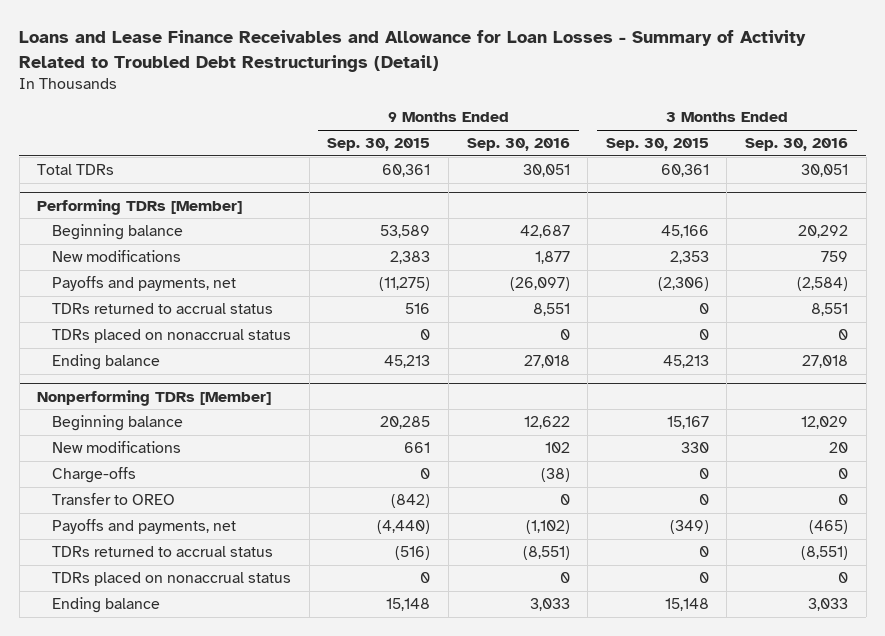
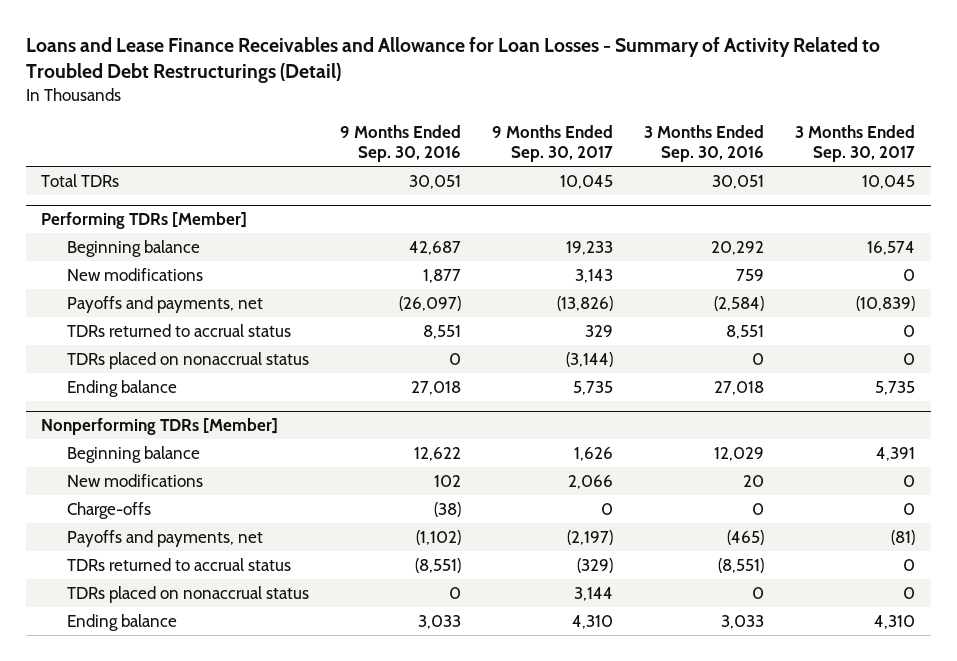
[327,138,431,152] Sep. 30, 2015 -> none
[605,138,709,152] Sep. 30, 2015 -> none
none -> [492,125,614,163] 9 Months Ended Sep. 30, 2017
none -> [795,125,916,163] 3 Months Ended Sep. 30, 2017
[52,493,176,506] Transfer to OREO -> none

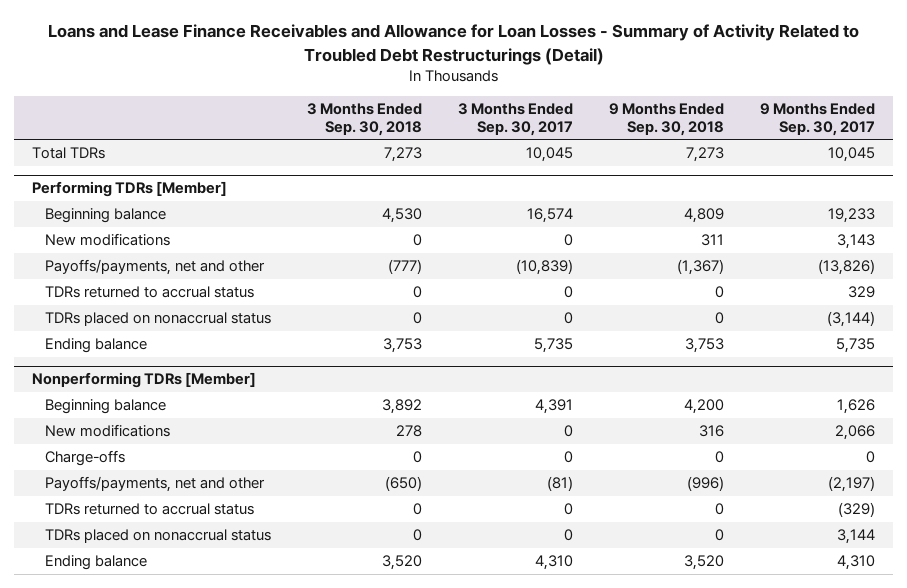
[339,125,461,163] 9 Months Ended Sep. 30, 2016 -> none
[644,125,765,163] 3 Months Ended Sep. 30, 2016 -> none
none -> [306,102,422,136] 3 Months Ended Sep. 30, 2018
none -> [608,102,724,136] 9 Months Ended Sep. 30, 2018
[66,295,263,313] Payoffs and payments, net -> [44,259,265,276] Payoffs/payments, net and other
[66,529,263,547] Payoffs and payments, net -> [44,476,265,493] Payoffs/payments, net and other

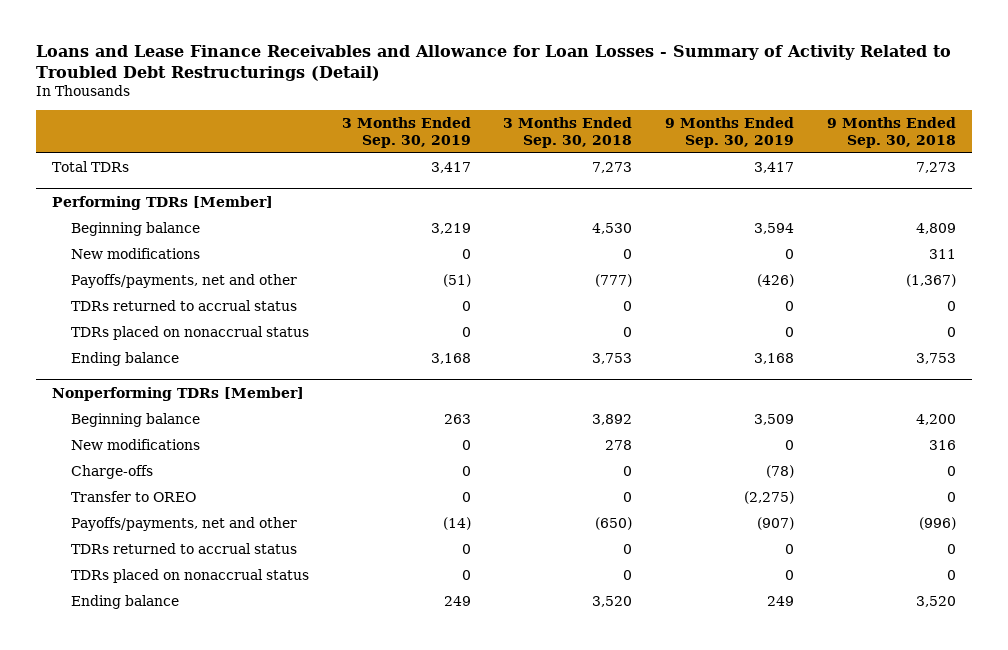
[457,102,573,136] 3 Months Ended Sep. 30, 2017 -> none
[760,102,876,136] 9 Months Ended Sep. 30, 2017 -> none
none -> [341,116,471,148] 3 Months Ended Sep. 30, 2019
none -> [664,116,794,148] 9 Months Ended Sep. 30, 2019
none -> [71,490,197,502] Transfer to OREO

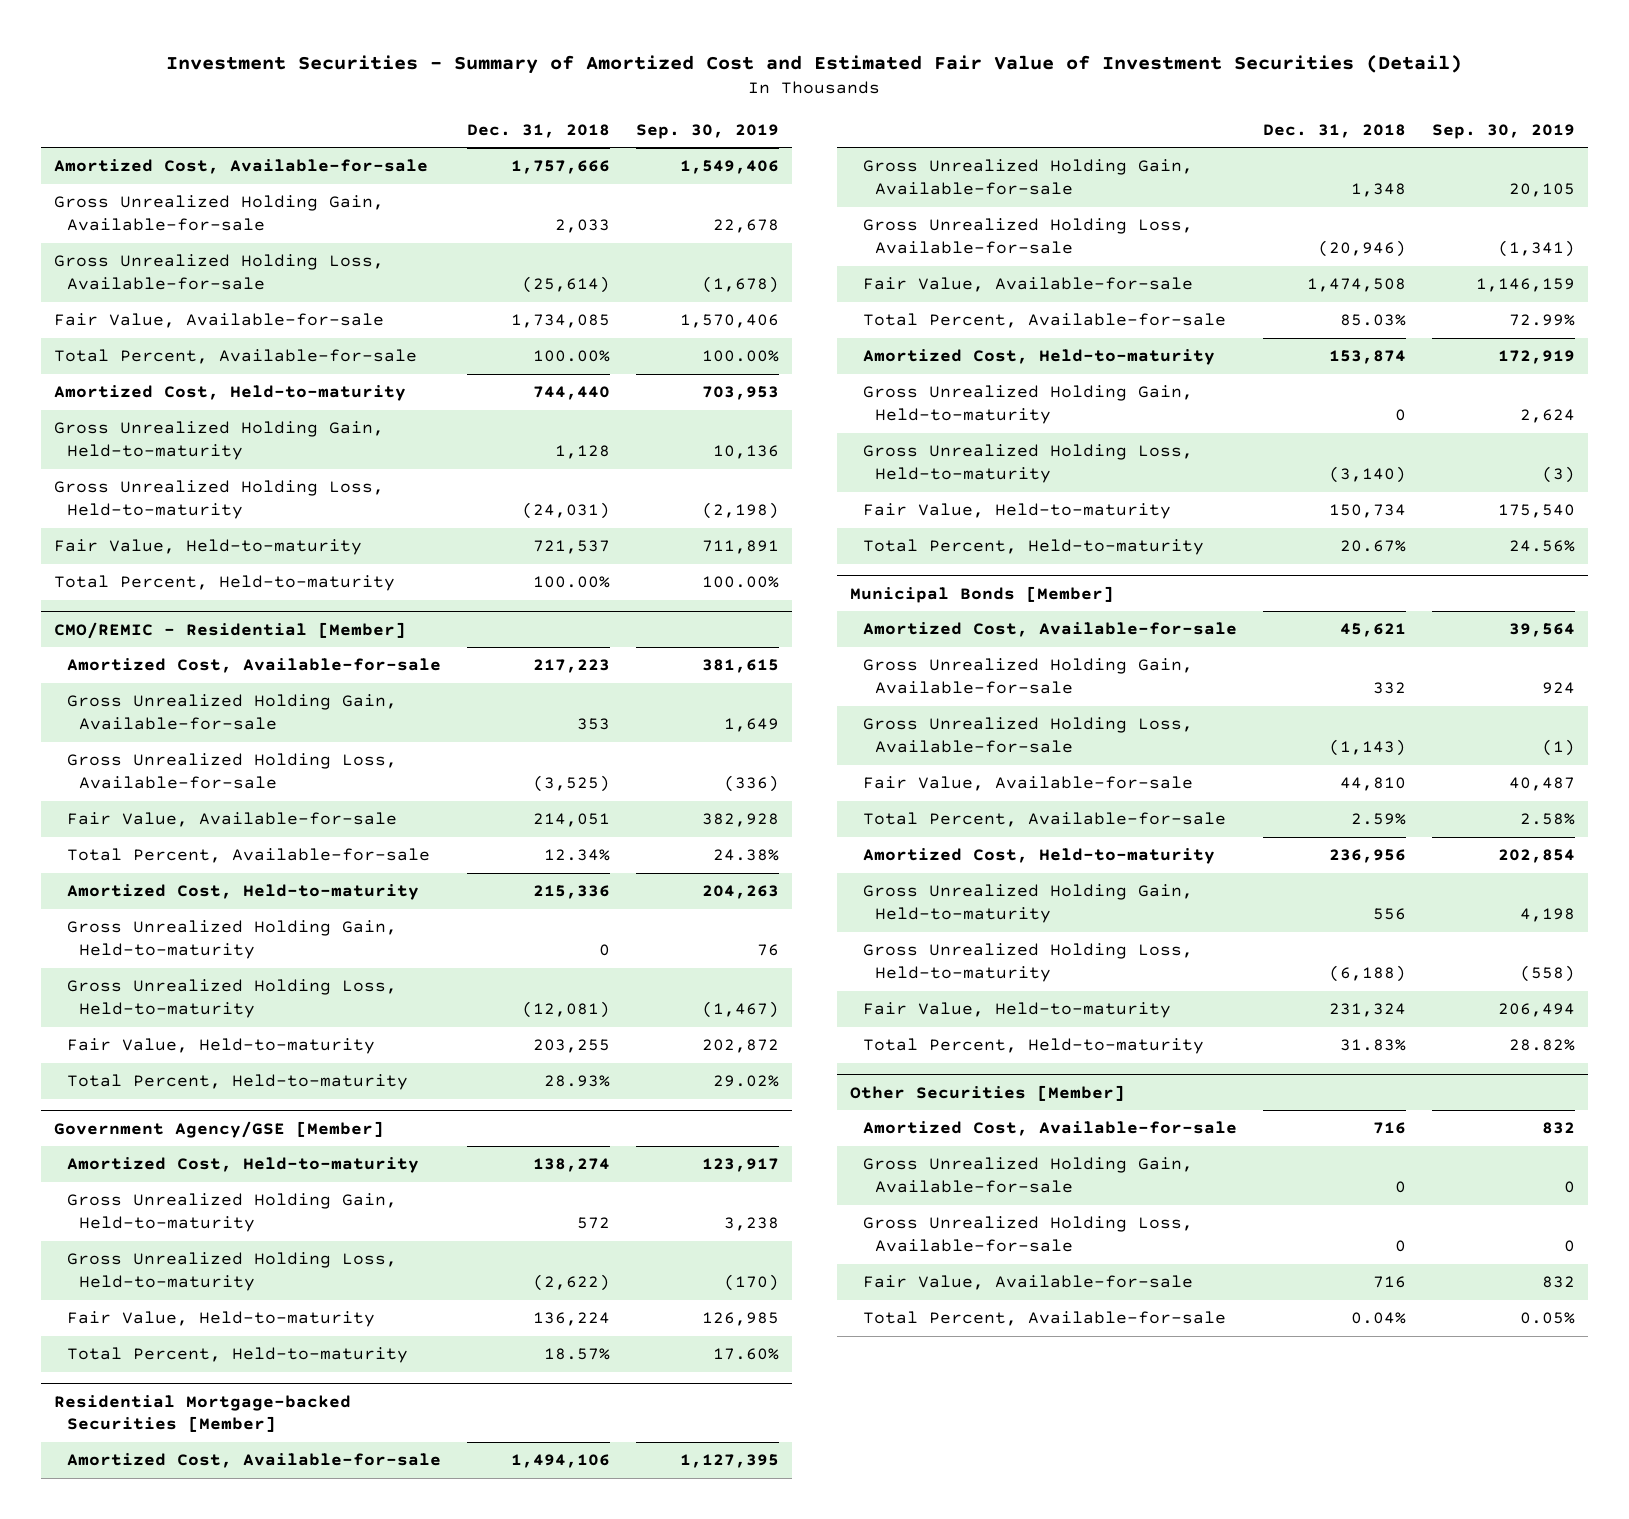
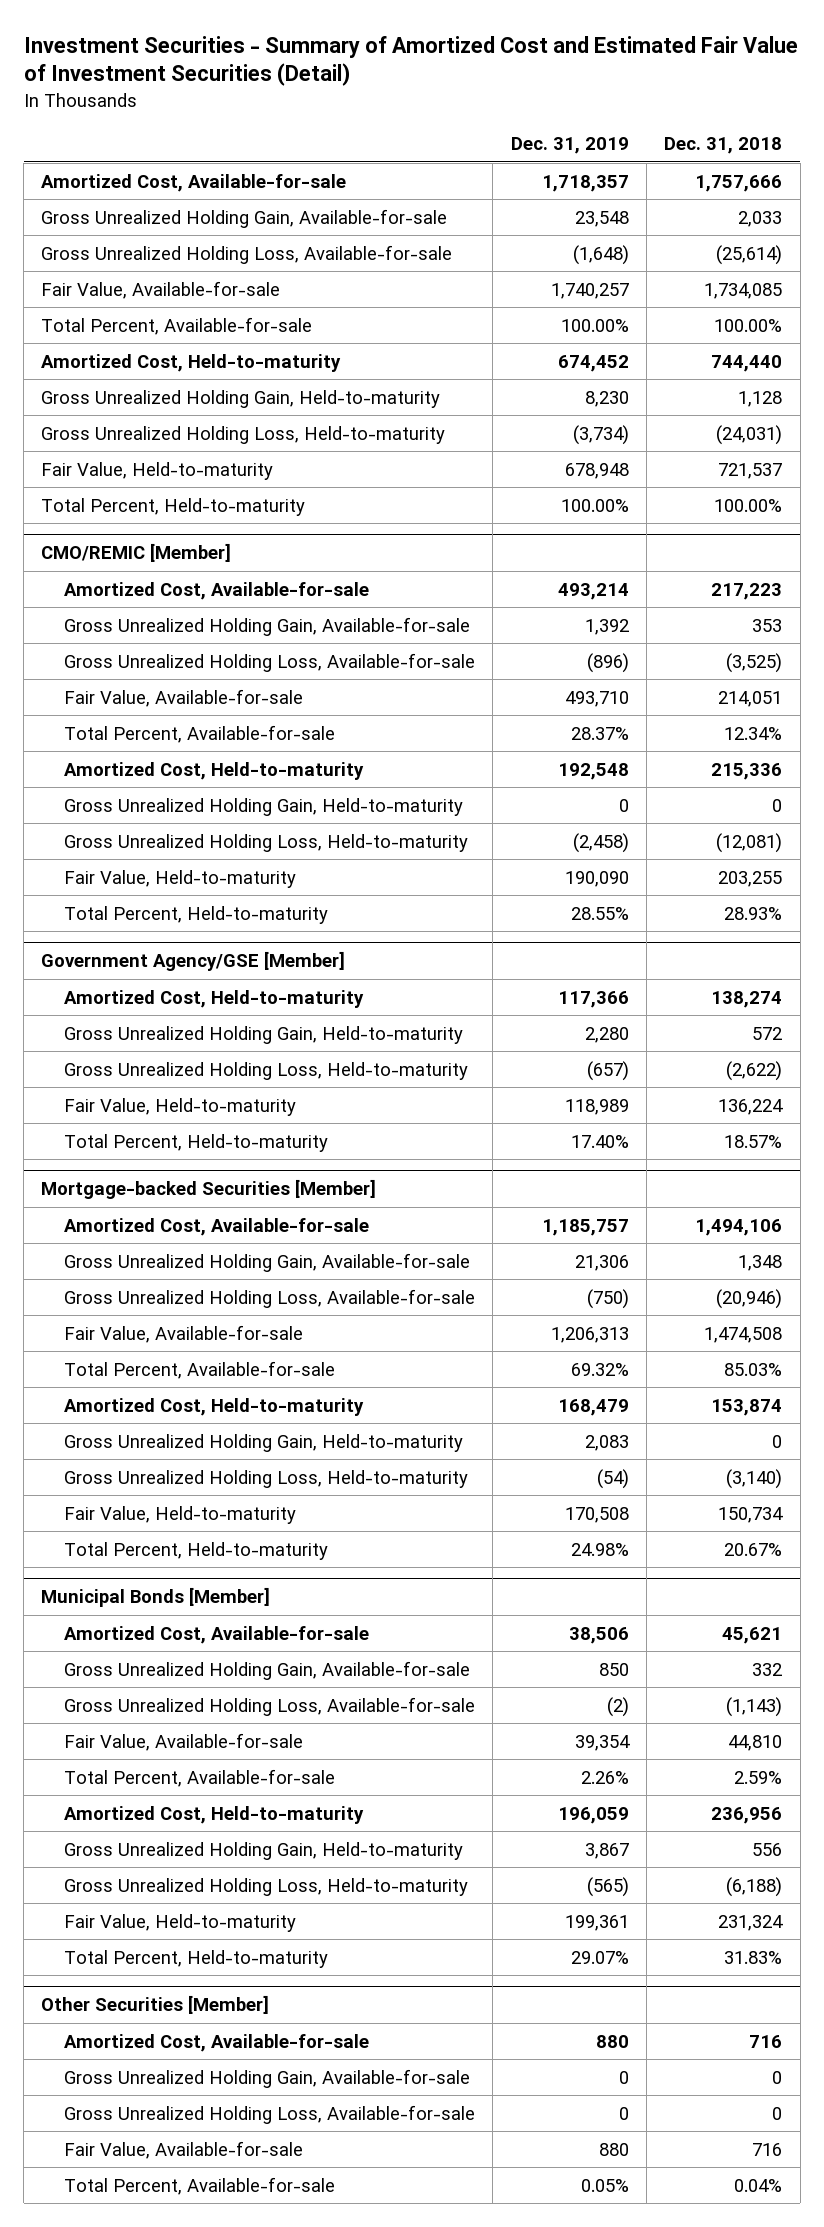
[635,123,779,139] Sep. 30, 2019 -> none
none -> [510,137,629,155] Dec. 31, 2019
[54,621,407,639] CMO/REMIC - Residential [Member] -> [41,543,232,563] CMO/REMIC [Member]
[54,1394,352,1432] Residential Mortgage-backed Securities [Member] -> [41,1179,377,1200] Mortgage-backed Securities [Member]

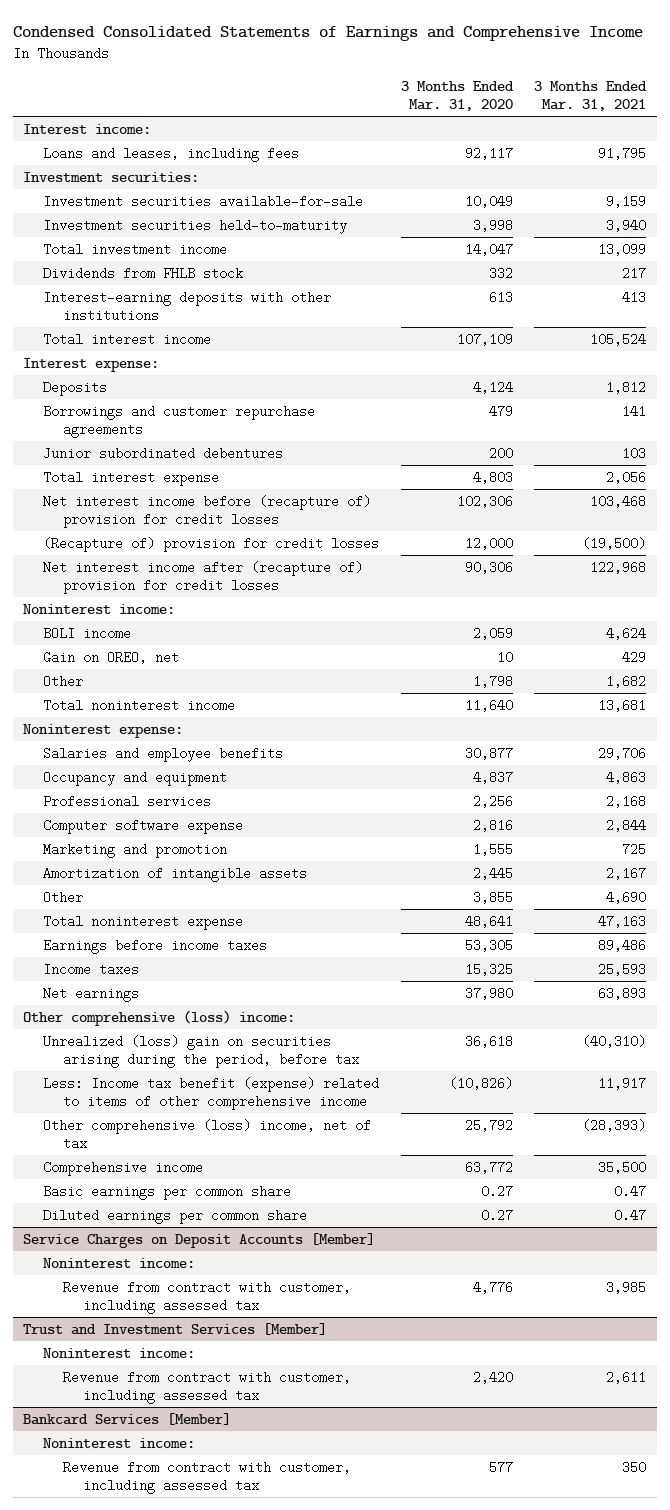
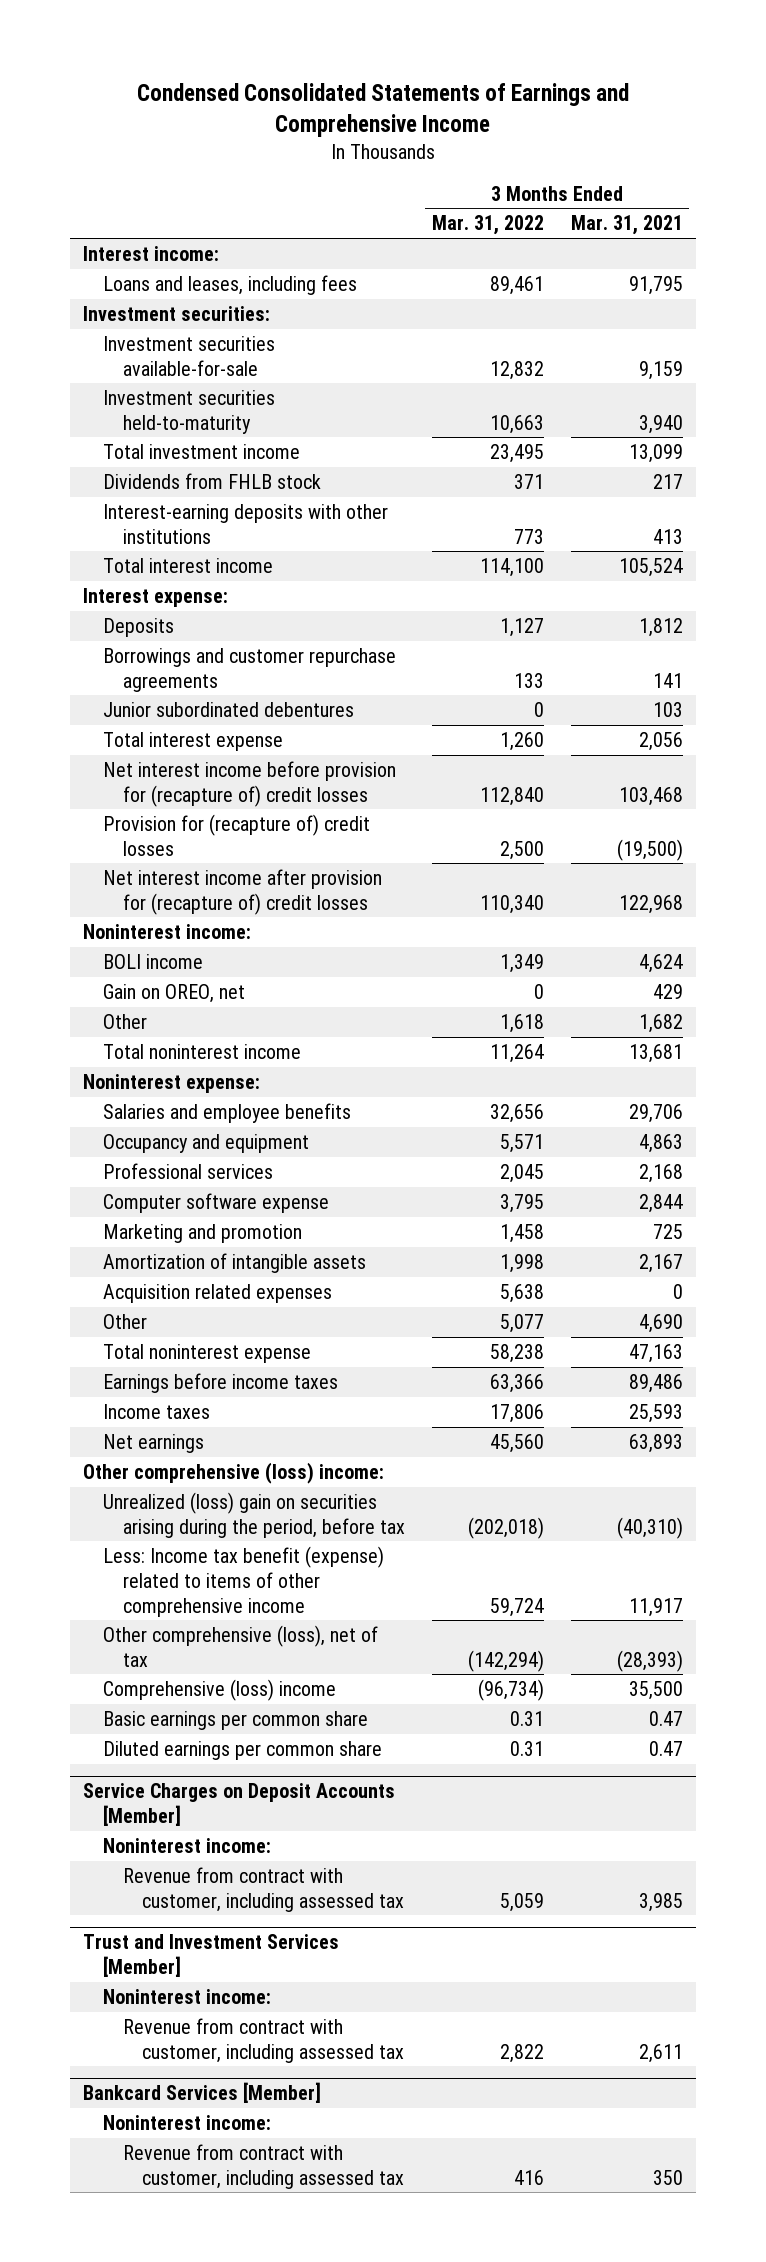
[400,80,514,111] 3 Months Ended Mar. 31, 2020 -> none
none -> [431,215,544,236] Mar. 31, 2022
[43,494,372,528] Net interest income before (recapture of) provision for credit losses -> [102,760,396,807] Net interest income before provision for (recapture of) credit losses
[43,536,380,552] (Recapture of) provision for credit losses -> [102,813,370,856] Provision for (recapture of) credit losses
[43,560,364,594] Net interest income after (recapture of) provision for credit losses -> [102,868,382,915] Net interest income after provision for (recapture of) credit losses
none -> [102,1283,332,1303] Acquisition related expenses
[43,1118,372,1150] Other comprehensive (loss) income, net of tax -> [102,1624,378,1667] Other comprehensive (loss), net of tax
[43,1160,204,1176] Comprehensive income -> [102,1678,336,1701] Comprehensive (loss) income

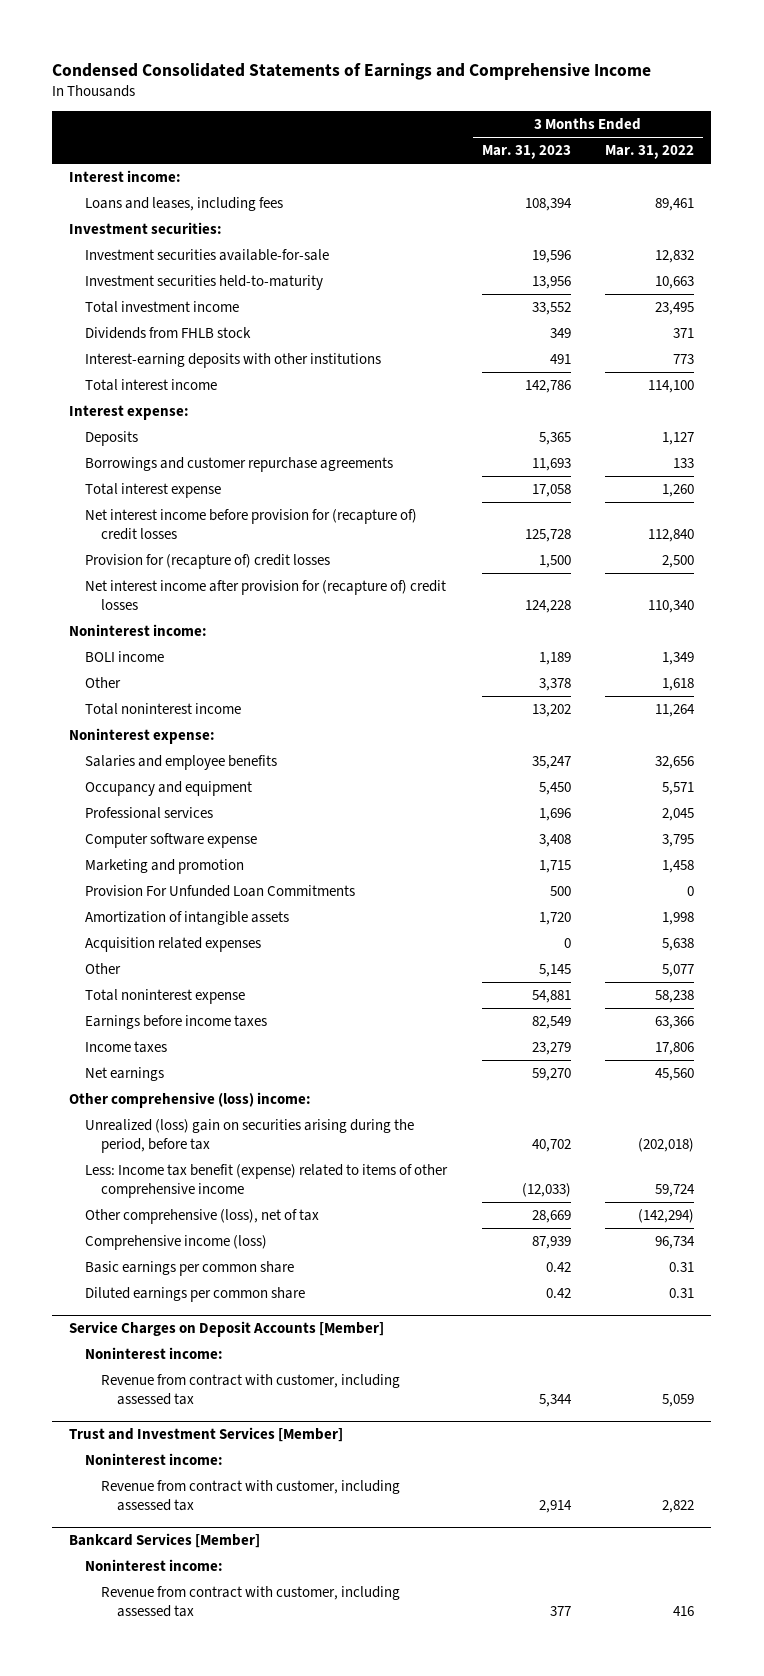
[570,215,683,236] Mar. 31, 2021 -> none
none -> [481,145,571,160] Mar. 31, 2023
[102,701,354,717] Junior subordinated debentures -> none
[102,983,245,1003] Gain on OREO, net -> none
none -> [85,884,356,897] Provision For Unfunded Loan Commitments
[102,1678,336,1701] Comprehensive (loss) income -> [85,1234,268,1250] Comprehensive income (loss)
[477,1678,544,1701] (96,734) -> [655,1235,696,1249] 96,734

